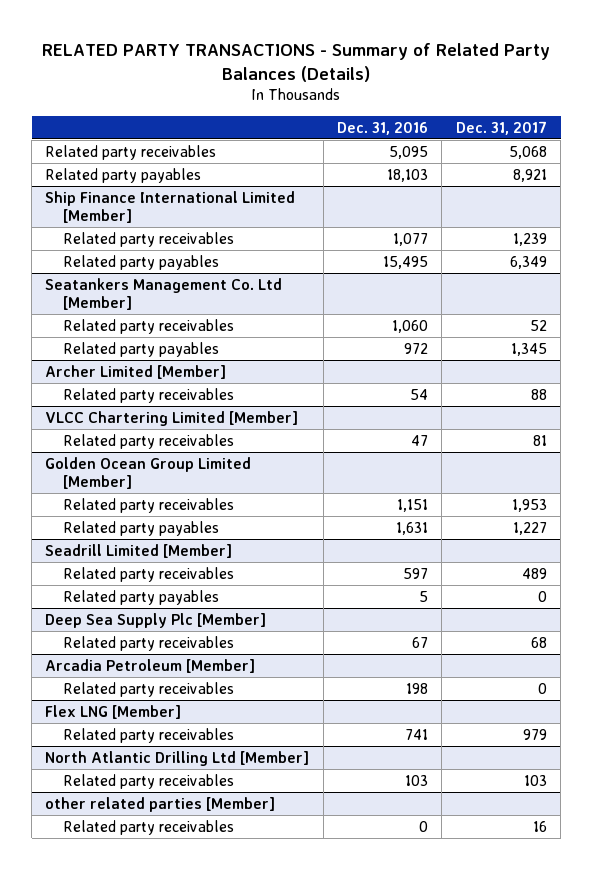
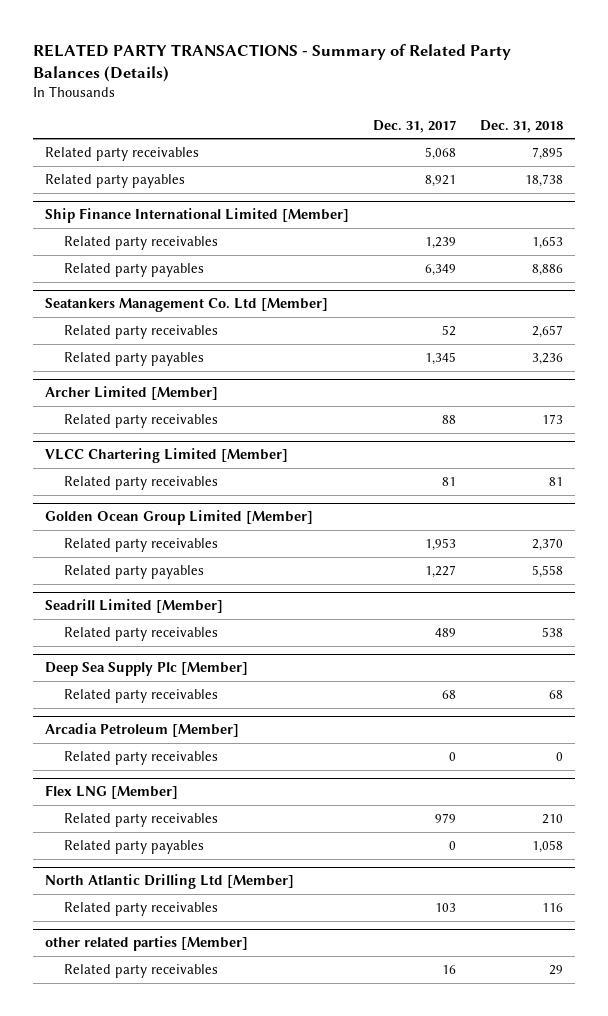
[337,121,429,135] Dec. 31, 2016 -> none
none -> [479,119,563,133] Dec. 31, 2018
[63,589,220,605] Related party payables -> none
none -> [64,840,205,855] Related party payables

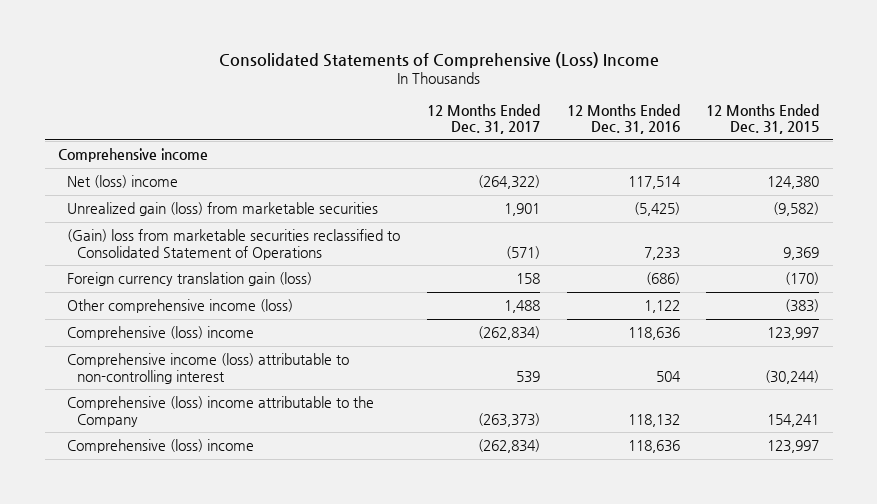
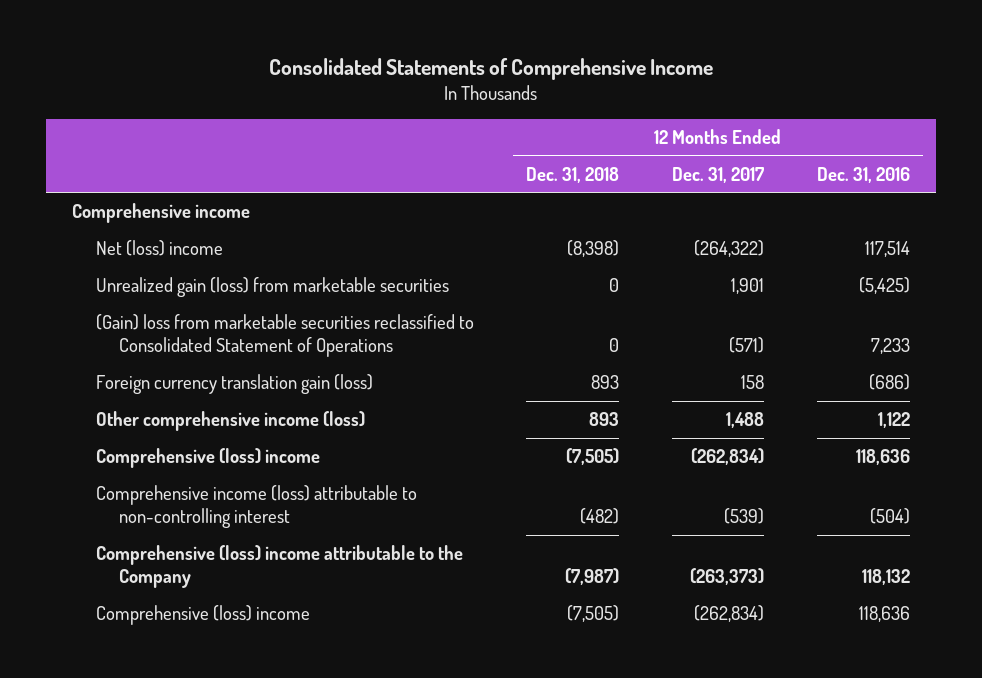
[218,52,659,69] Consolidated Statements of Comprehensive (Loss) Income -> [268,57,713,80] Consolidated Statements of Comprehensive Income
[706,103,820,135] 12 Months Ended Dec. 31, 2015 -> none
none -> [526,166,620,183] Dec. 31, 2018
[516,370,541,383] 539 -> [724,508,765,525] (539)
[655,370,681,382] 504 -> [869,508,910,525] (504)

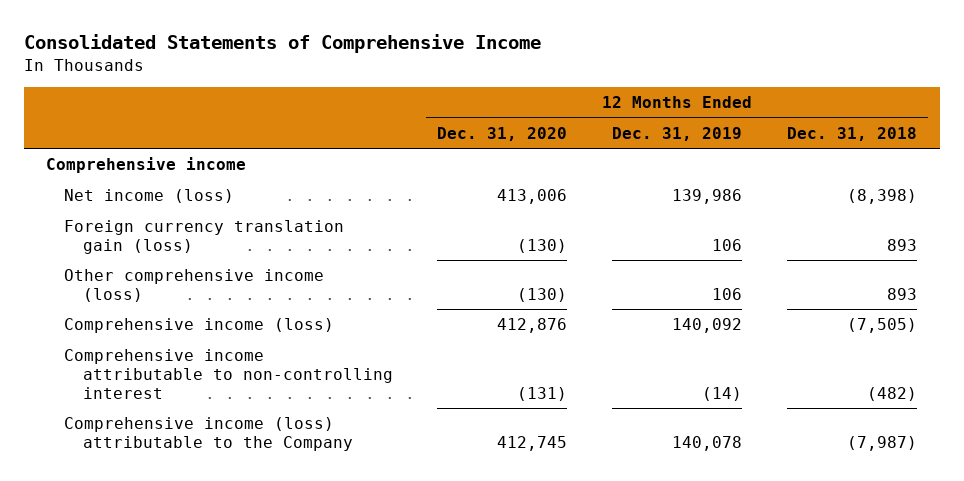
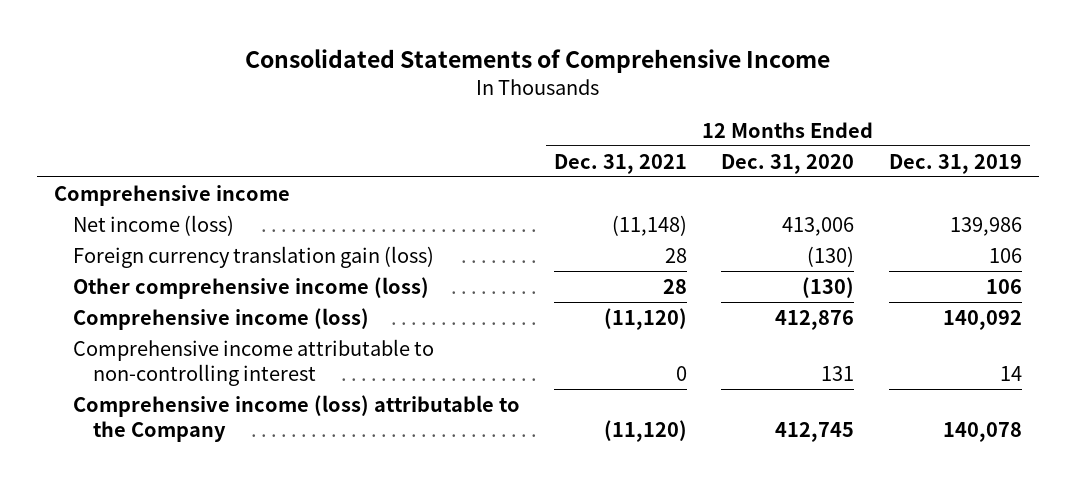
[787,126,918,141] Dec. 31, 2018 -> none
none -> [554,153,688,174] Dec. 31, 2021
[517,386,568,401] (131) -> [821,365,855,381] 131
[702,386,743,401] (14) -> [999,365,1022,381] 14

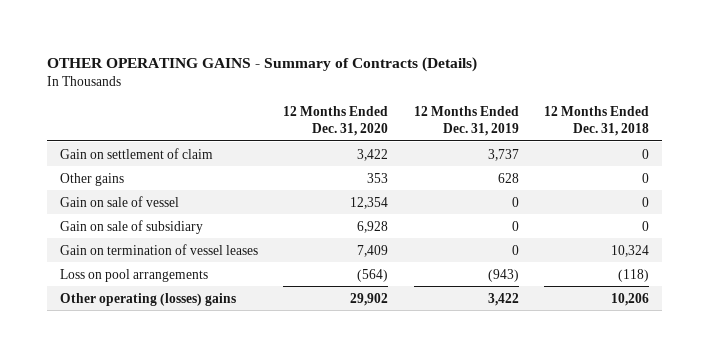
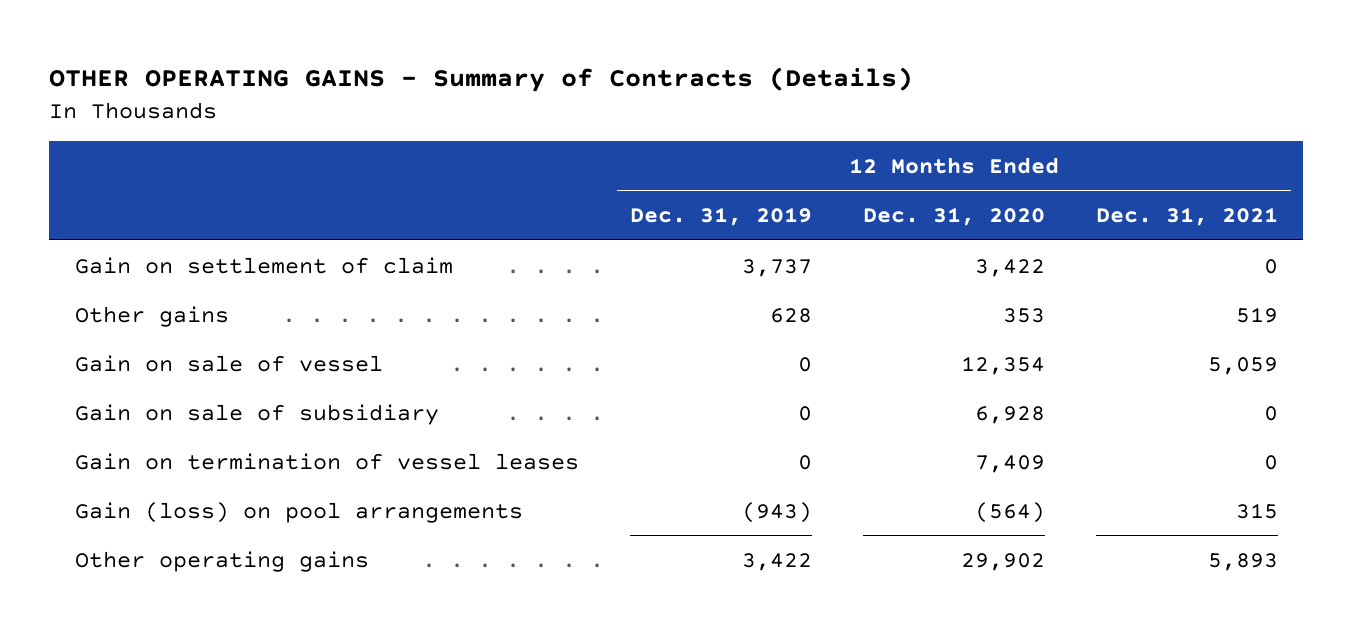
[544,106,650,136] 12 Months Ended Dec. 31, 2018 -> none
none -> [1095,207,1278,227] Dec. 31, 2021
[59,268,208,282] Loss on pool arrangements -> [74,501,523,523] Gain (loss) on pool arrangements
[59,292,236,306] Other operating (losses) gains -> [74,550,369,572] Other operating gains

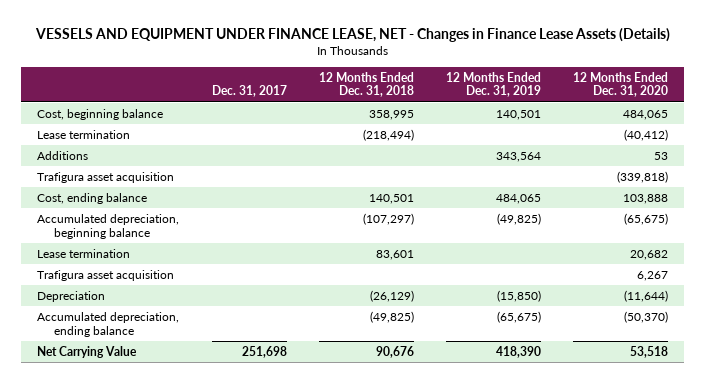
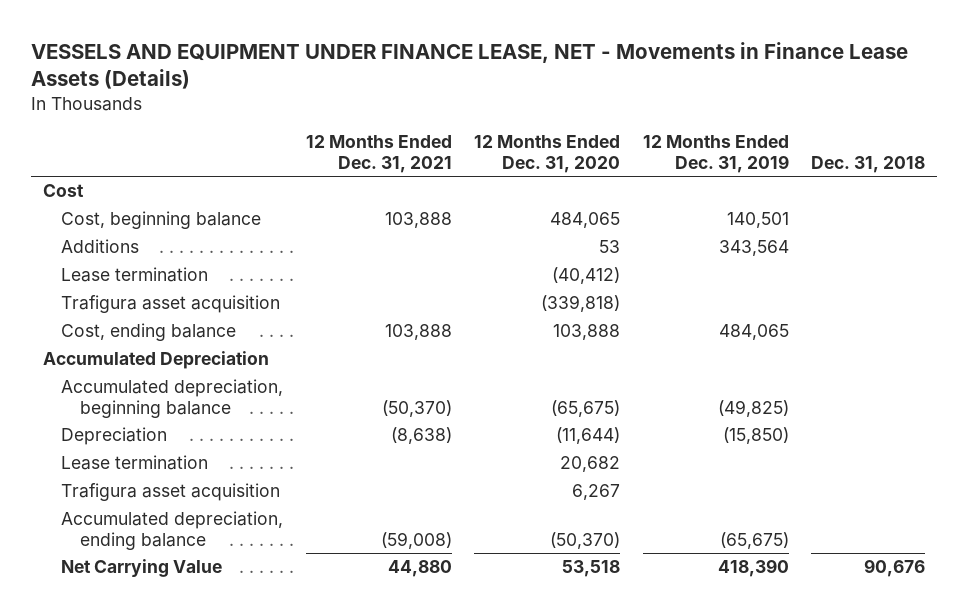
[34,28,670,43] VESSELS AND EQUIPMENT UNDER FINANCE LEASE, NET - Changes in Finance Lease Assets (Details) -> [31,41,909,90] VESSELS AND EQUIPMENT UNDER FINANCE LEASE, NET - Movements in Finance Lease Assets (Details)
[211,85,287,98] Dec. 31, 2017 -> none
[318,71,414,98] 12 Months Ended Dec. 31, 2018 -> none
none -> [305,135,452,173] 12 Months Ended Dec. 31, 2021
none -> [811,155,926,173] Dec. 31, 2018
none -> [42,184,84,198] Cost
[37,129,131,139] Lease termination -> [61,267,209,283] Lease termination
none -> [42,351,269,370] Accumulated Depreciation
[37,290,106,302] Depreciation -> [61,427,168,446] Depreciation

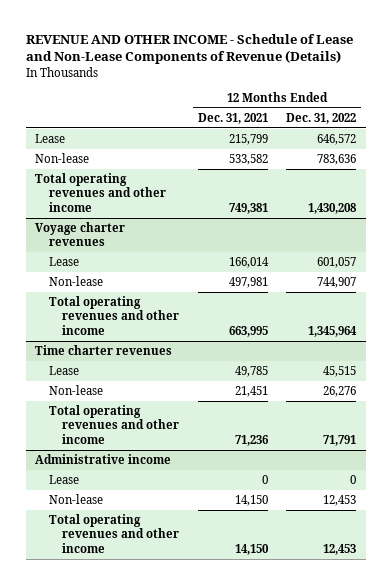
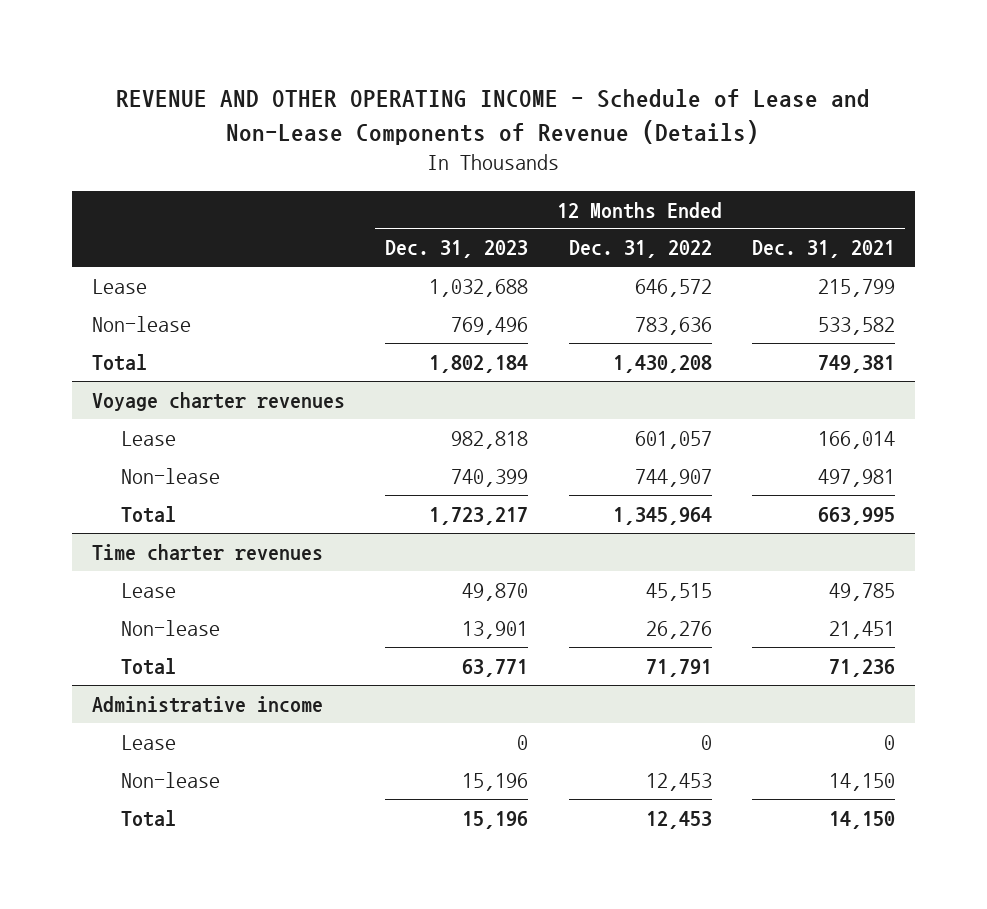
[26,33,354,65] REVENUE AND OTHER INCOME - Schedule of Lease and Non-Lease Components of Revenue (Details) -> [116,89,871,145] REVENUE AND OTHER OPERATING INCOME - Schedule of Lease and Non-Lease Components of Revenue (Details)
none -> [385,240,529,259] Dec. 31, 2023
[35,173,166,212] Total operating revenues and other income -> [92,353,148,371] Total
[48,296,180,335] Total operating revenues and other income -> [120,505,176,523] Total
[48,405,180,444] Total operating revenues and other income -> [120,657,176,675] Total
[48,514,180,553] Total operating revenues and other income -> [120,809,176,827] Total

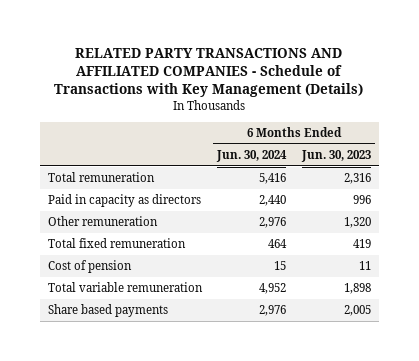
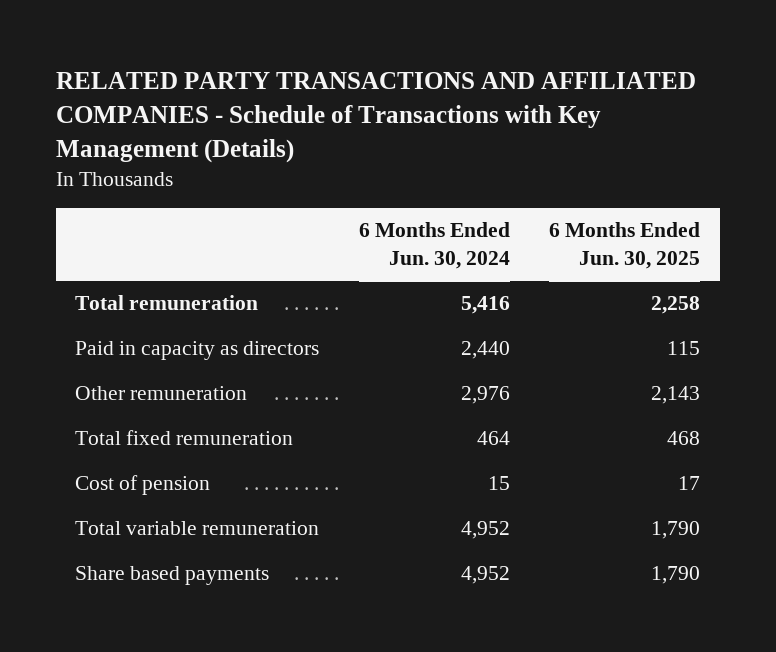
[300,149,371,162] Jun. 30, 2023 -> none
none -> [549,222,701,269] 6 Months Ended Jun. 30, 2025
[259,305,287,317] 2,976 -> [460,566,510,585] 4,952

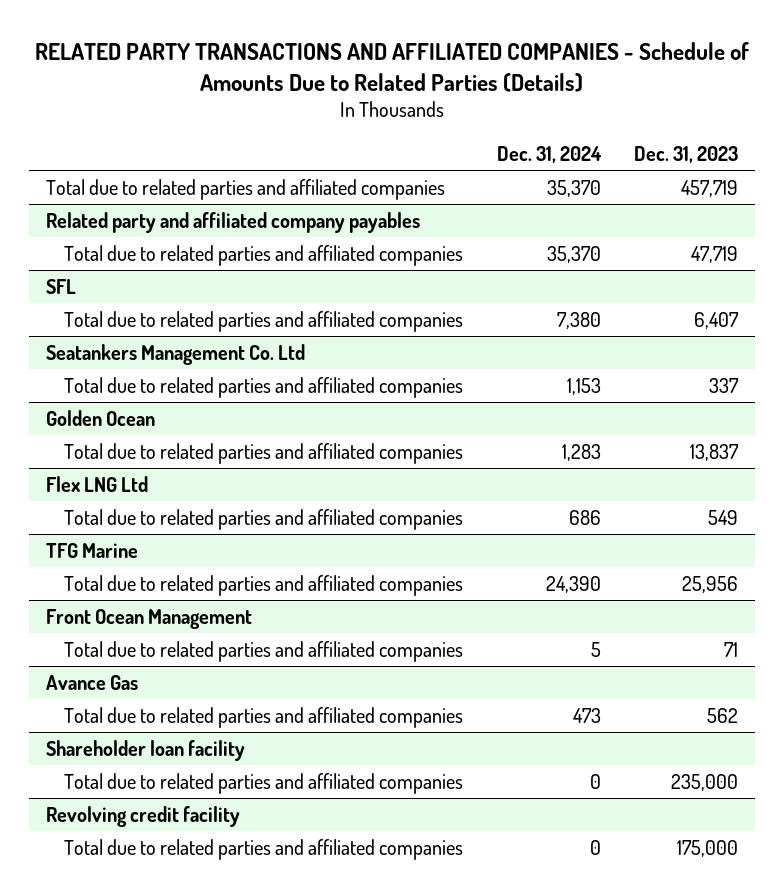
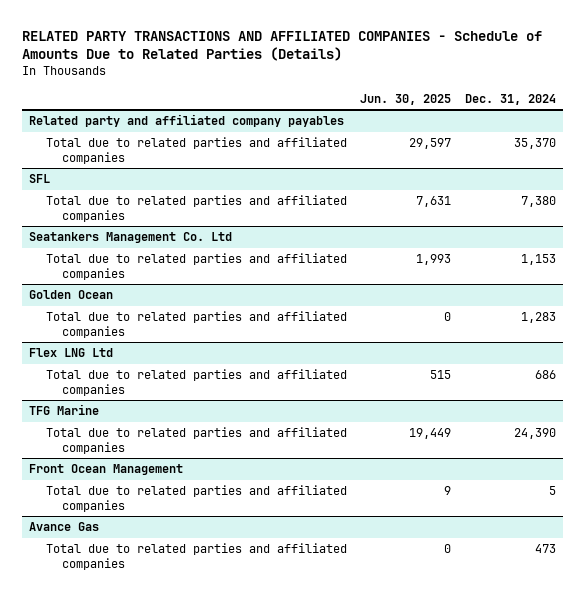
[634,146,739,164] Dec. 31, 2023 -> none
none -> [360,93,452,105] Jun. 30, 2025
[45,178,445,200] Total due to related parties and affiliated companies -> none
[45,739,245,761] Shareholder loan facility -> none
[64,772,464,794] Total due to related parties and affiliated companies -> none
[45,805,240,827] Revolving credit facility -> none
[64,838,464,860] Total due to related parties and affiliated companies -> none

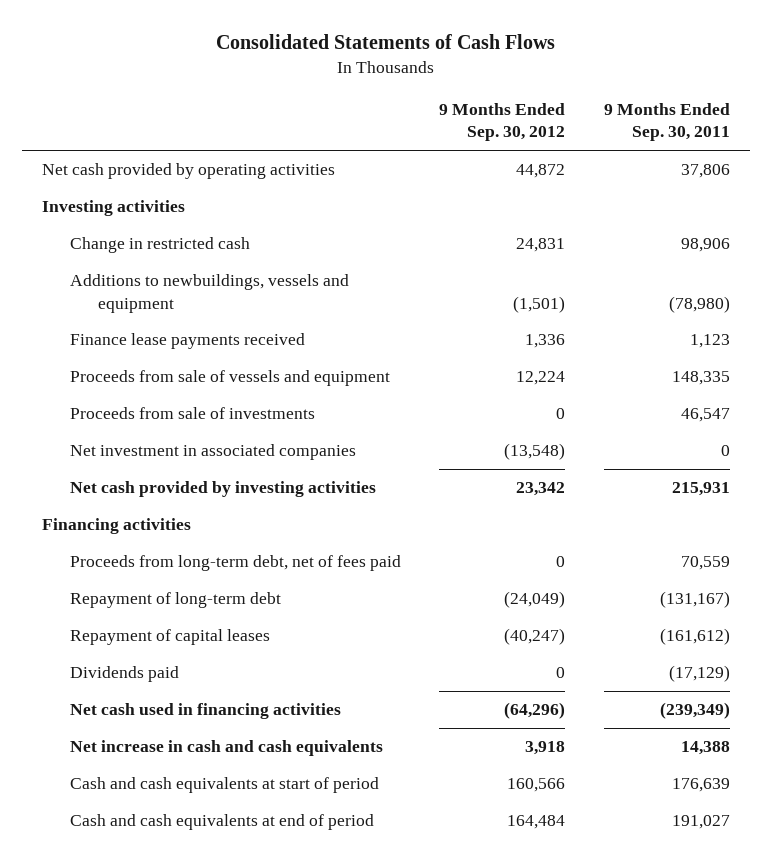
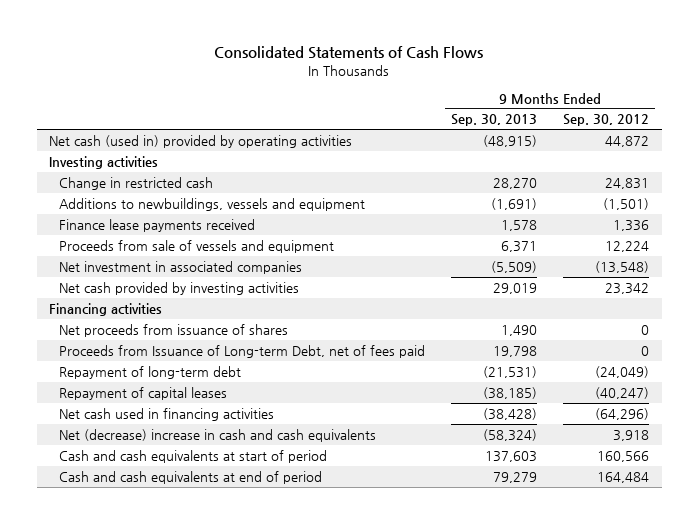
[604,102,731,142] 9 Months Ended Sep. 30, 2011 -> none
none -> [451,114,538,127] Sep. 30, 2013
[41,163,335,180] Net cash provided by operating activities -> [49,134,353,148] Net cash (used in) provided by operating activities
[69,407,315,420] Proceeds from sale of investments -> none
none -> [59,323,289,337] Net proceeds from issuance of shares
[69,555,401,572] Proceeds from long-term debt, net of fees paid -> [59,344,426,358] Proceeds from Issuance of Long-term Debt, net of fees paid
[69,666,179,683] Dividends paid -> none
[69,740,383,757] Net increase in cash and cash equivalents -> [59,428,377,442] Net (decrease) increase in cash and cash equivalents

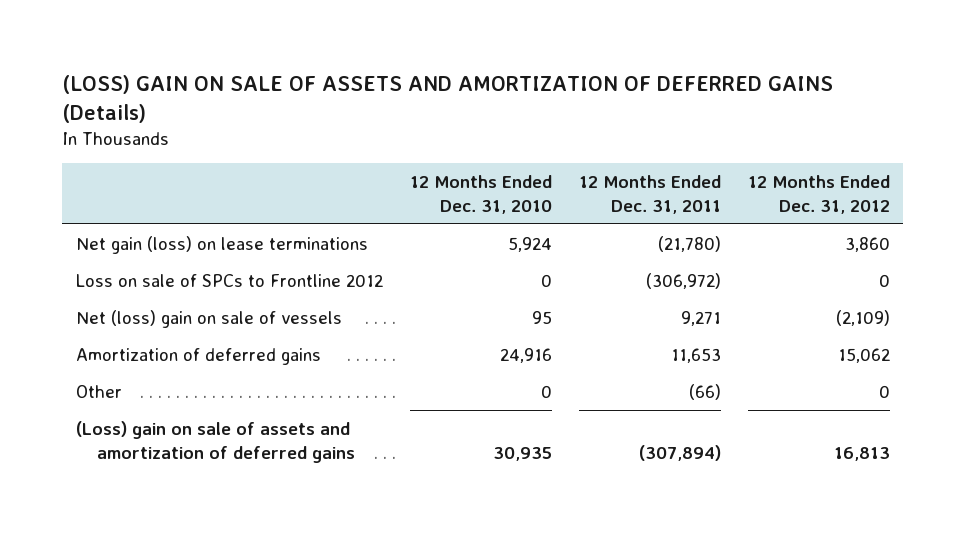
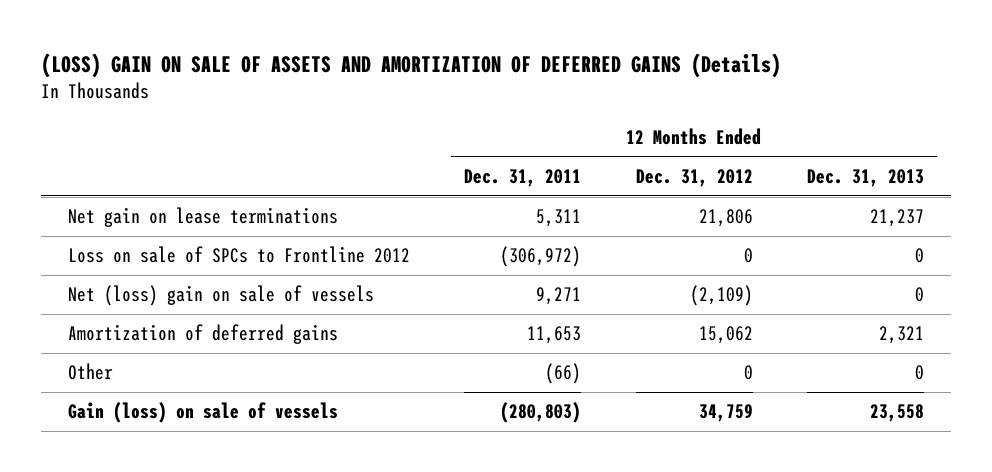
[409,174,552,214] 12 Months Ended Dec. 31, 2010 -> none
none -> [806,169,924,188] Dec. 31, 2013
[75,235,368,254] Net gain (loss) on lease terminations -> [68,207,339,228] Net gain on lease terminations
[657,235,721,252] (21,780) -> [536,209,582,228] 5,311
[844,236,890,252] 3,860 -> [698,209,753,228] 21,806
[75,420,355,463] (Loss) gain on sale of assets and amortization of deferred gains -> [68,402,339,424] Gain (loss) on sale of vessels
[638,444,721,461] (307,894) -> [500,402,582,424] (280,803)
[833,446,890,461] 16,813 -> [698,404,753,423] 34,759

